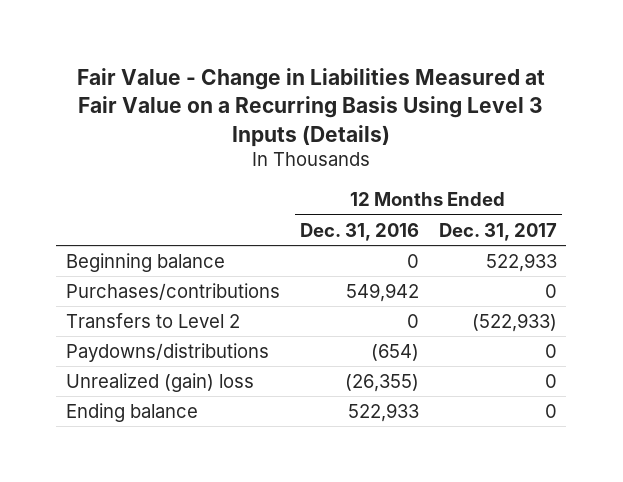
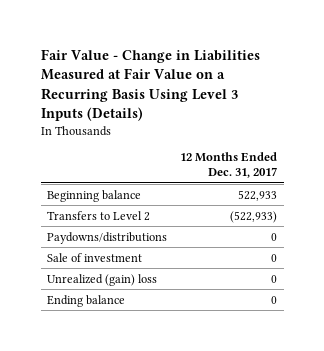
[299,222,419,241] Dec. 31, 2016 -> none
[66,282,281,300] Purchases/contributions -> none
none -> [47,252,143,262] Sale of investment

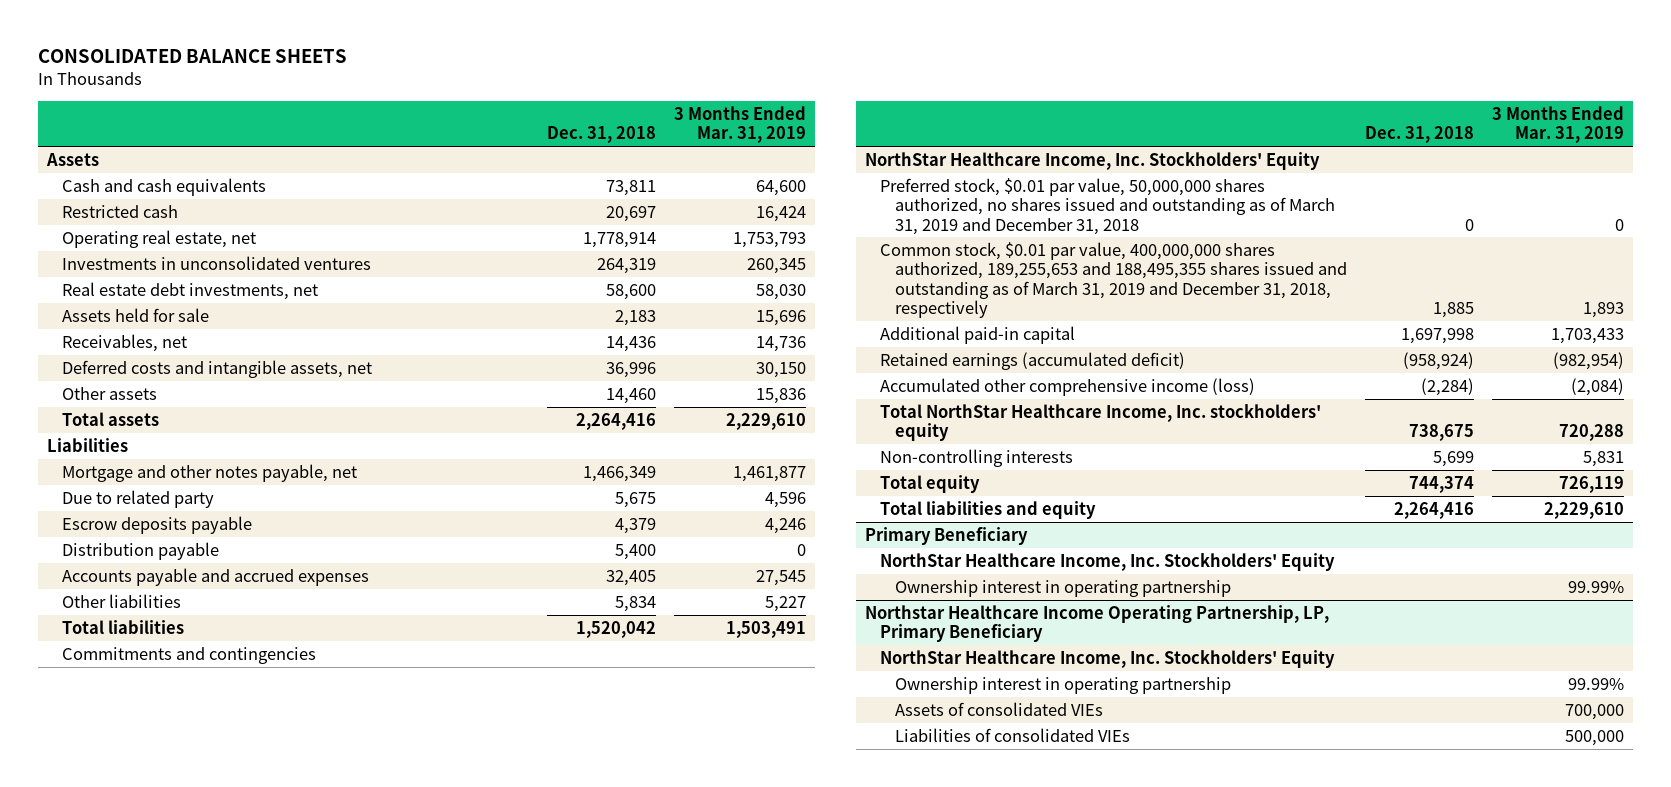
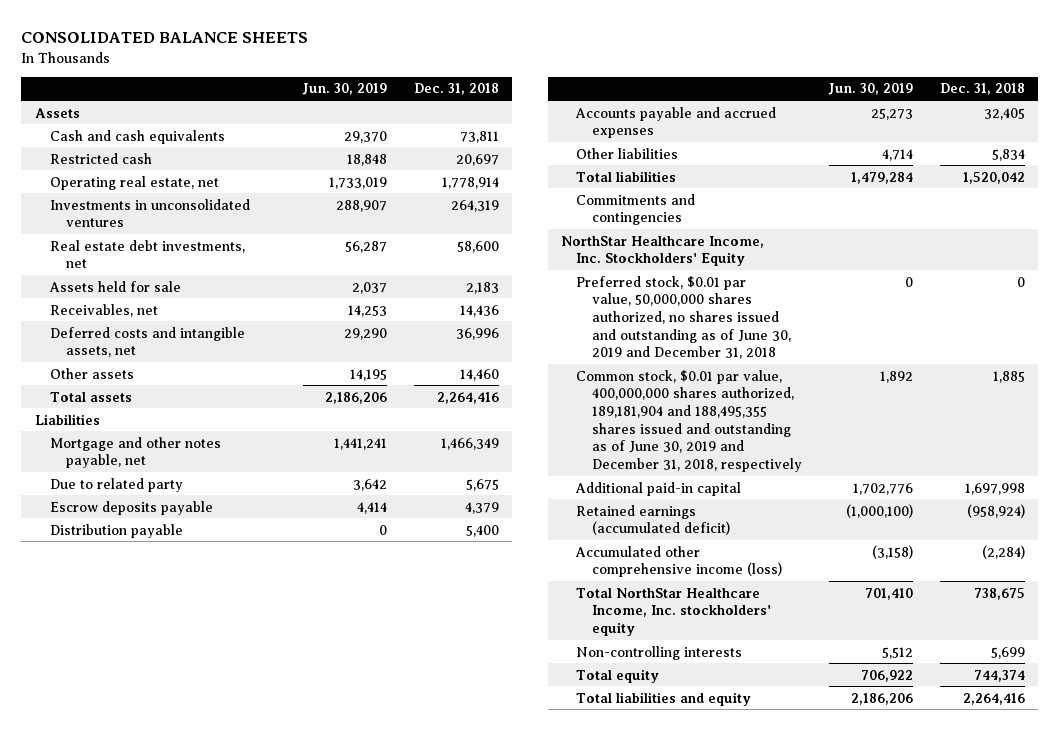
[673,105,806,144] 3 Months Ended Mar. 31, 2019 -> none
none -> [301,83,387,96] Jun. 30, 2019
[879,177,1335,235] Preferred stock, $0.01 par value, 50,000,000 shares authorized, no shares issued and outstanding as of March 31, 2019 and December 31, 2018 -> [576,275,791,360] Preferred stock, $0.01 par value, 50,000,000 shares authorized, no shares issued and outstanding as of June 30, 2019 and December 31, 2018
[879,241,1347,318] Common stock, $0.01 par value, 400,000,000 shares authorized, 189,255,653 and 188,495,355 shares issued and outstanding as of March 31, 2019 and December 31, 2018, respectively -> [576,369,802,472] Common stock, $0.01 par value, 400,000,000 shares authorized, 189,181,904 and 188,495,355 shares issued and outstanding as of June 30, 2019 and December 31, 2018, respectively
[864,526,1028,545] Primary Beneficiary -> none
[879,552,1335,571] NorthStar Healthcare Income, Inc. Stockholders' Equity -> none
[894,579,1231,597] Ownership interest in operating partnership -> none
[864,604,1329,643] Northstar Healthcare Income Operating Partnership, LP, Primary Beneficiary -> none
[879,649,1335,668] NorthStar Healthcare Income, Inc. Stockholders' Equity -> none
[894,676,1231,694] Ownership interest in operating partnership -> none
[894,701,1103,716] Assets of consolidated VIEs -> none
[894,727,1130,742] Liabilities of consolidated VIEs -> none

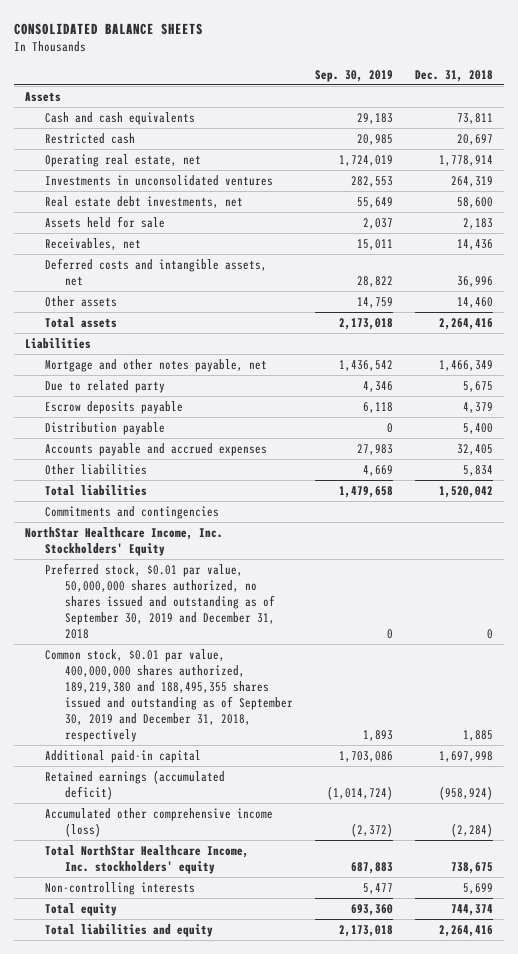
[301,83,387,96] Jun. 30, 2019 -> none
none -> [315,69,394,82] Sep. 30, 2019
[576,275,791,360] Preferred stock, $0.01 par value, 50,000,000 shares authorized, no shares issued and outstanding as of June 30, 2019 and December 31, 2018 -> [45,562,276,639] Preferred stock, $0.01 par value, 50,000,000 shares authorized, no shares issued and outstanding as of September 30, 2019 and December 31, 2018
[576,369,802,472] Common stock, $0.01 par value, 400,000,000 shares authorized, 189,181,904 and 188,495,355 shares issued and outstanding as of June 30, 2019 and December 31, 2018, respectively -> [45,648,294,742] Common stock, $0.01 par value, 400,000,000 shares authorized, 189,219,380 and 188,495,355 shares issued and outstanding as of September 30, 2019 and December 31, 2018, respectively

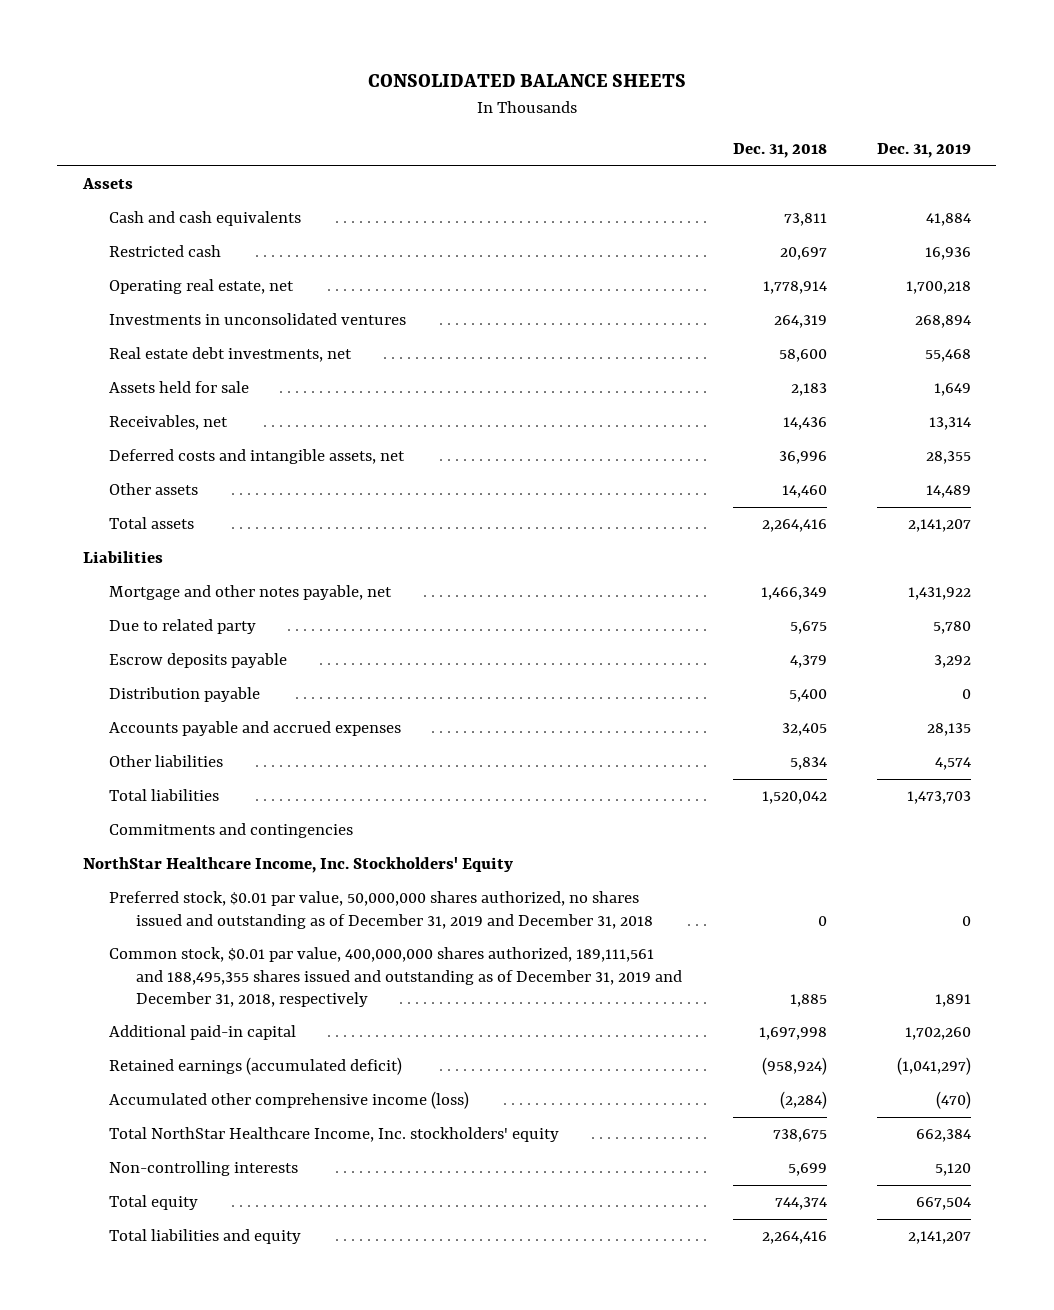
[315,69,394,82] Sep. 30, 2019 -> none
none -> [877,143,972,159] Dec. 31, 2019
[45,562,276,639] Preferred stock, $0.01 par value, 50,000,000 shares authorized, no shares issued and outstanding as of September 30, 2019 and December 31, 2018 -> [109,891,653,929] Preferred stock, $0.01 par value, 50,000,000 shares authorized, no shares issued and outstanding as of December 31, 2019 and December 31, 2018
[45,648,294,742] Common stock, $0.01 par value, 400,000,000 shares authorized, 189,219,380 and 188,495,355 shares issued and outstanding as of September 30, 2019 and December 31, 2018, respectively -> [109,947,682,1007] Common stock, $0.01 par value, 400,000,000 shares authorized, 189,111,561 and 188,495,355 shares issued and outstanding as of December 31, 2019 and December 31, 2018, respectively

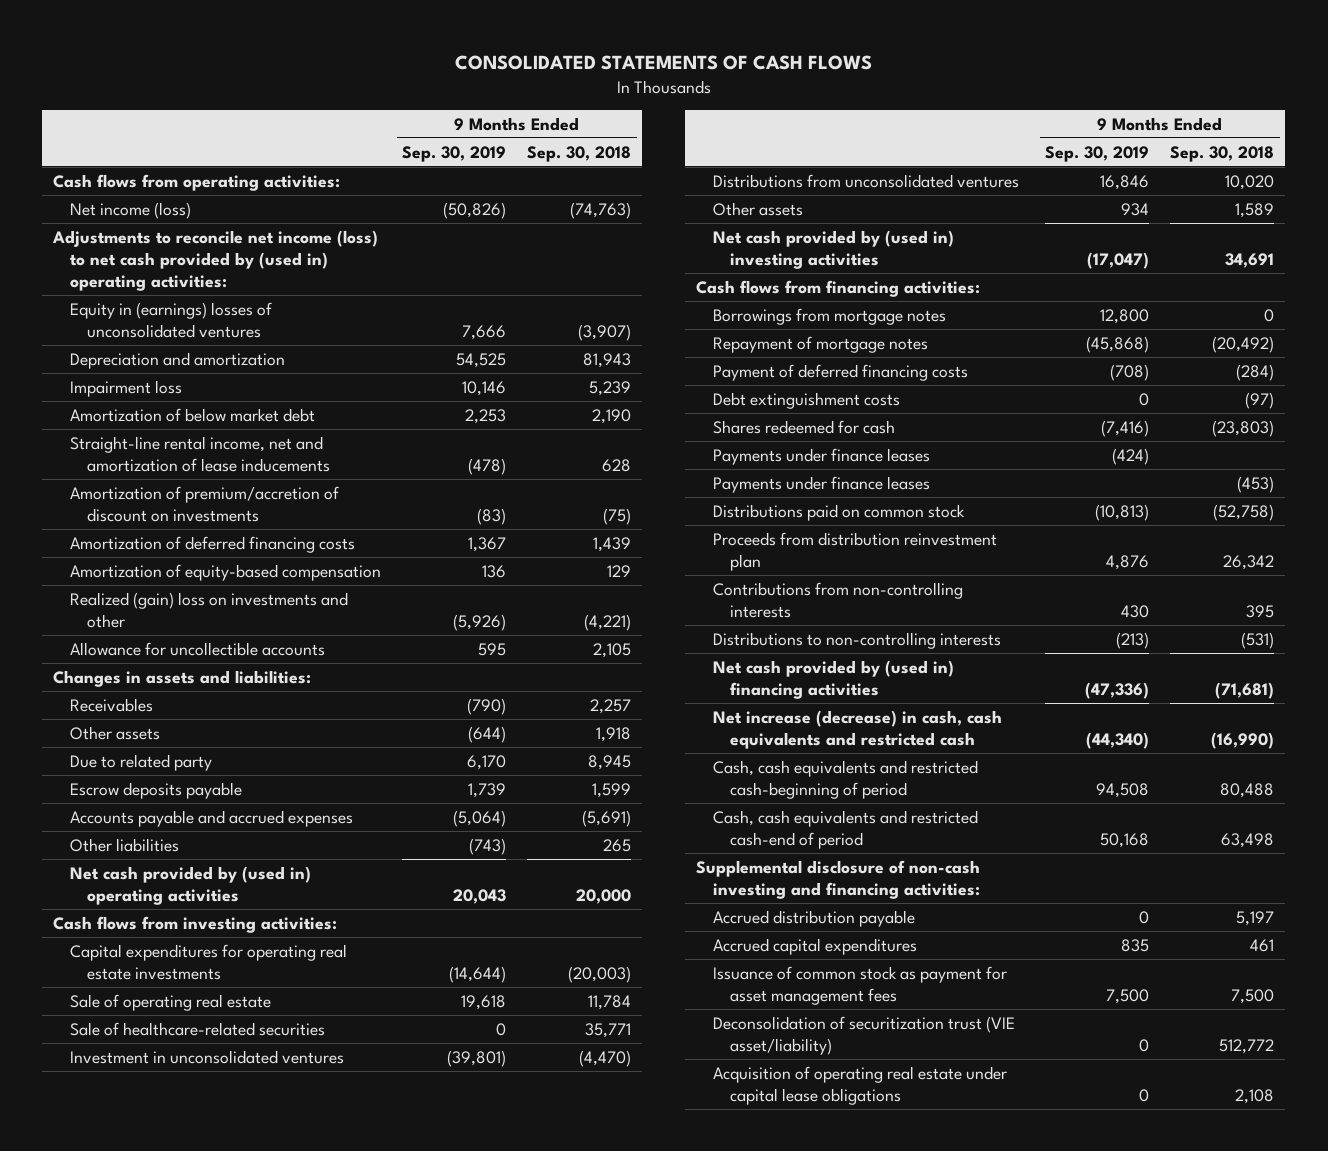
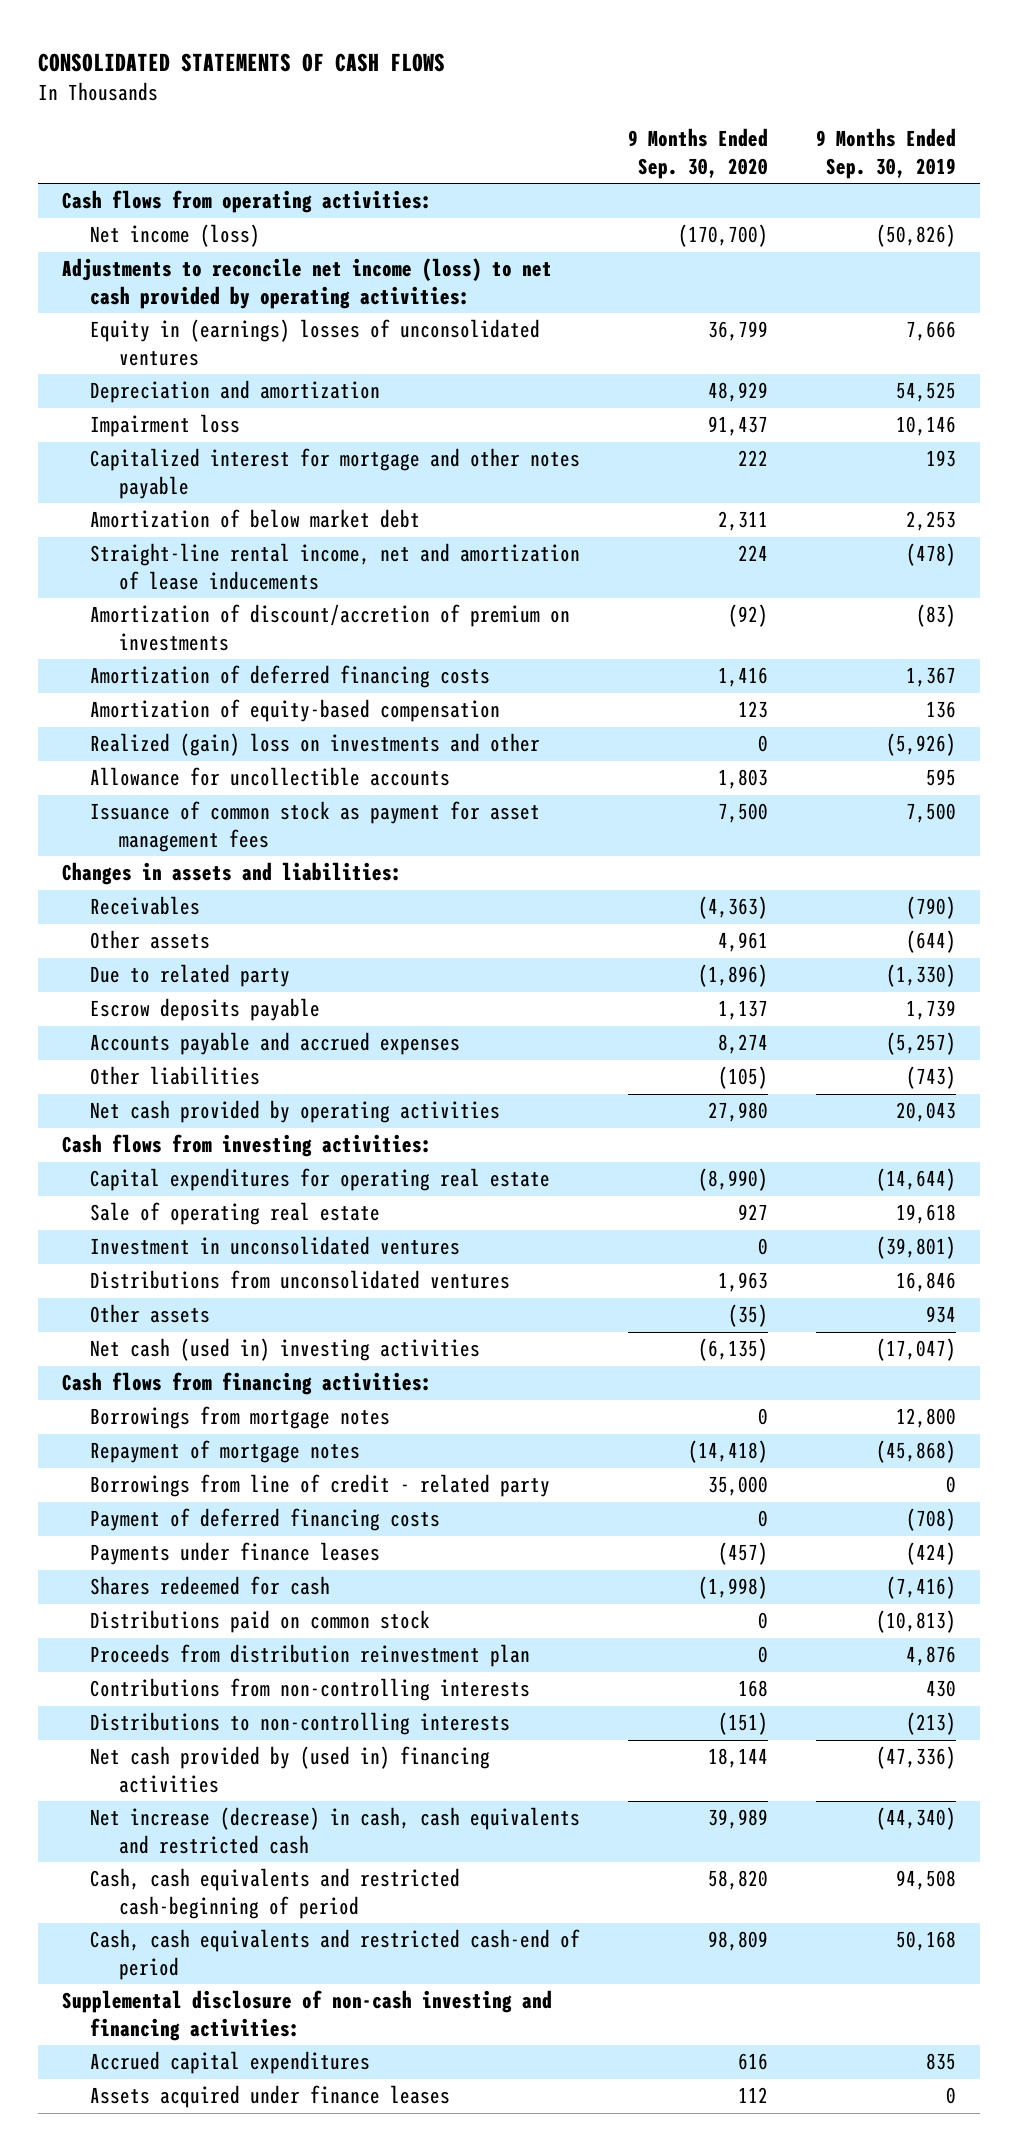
[527,145,632,162] Sep. 30, 2018 -> none
none -> [628,128,769,179] 9 Months Ended Sep. 30, 2020
[52,229,379,291] Adjustments to reconcile net income (loss) to net cash provided by (used in) operating activities: -> [62,258,553,309] Adjustments to reconcile net income (loss) to net cash provided by operating activities:
none -> [90,448,581,499] Capitalized interest for mortgage and other notes payable
[70,485,340,522] Amortization of premium/accretion of discount on investments -> [90,604,571,651] Amortization of discount/accretion of premium on investments
[713,965,1008,1005] Issuance of common stock as payment for asset management fees -> [90,801,541,852] Issuance of common stock as payment for asset management fees
[467,754,507,770] 6,170 -> [886,964,957,988] (1,330)
[453,809,507,827] (5,064) -> [886,1032,957,1056] (5,257)
[70,865,312,905] Net cash provided by (used in) operating activities -> [90,1100,501,1124] Net cash provided by operating activities
[70,943,348,980] Capital expenditures for operating real estate investments -> [90,1168,551,1192] Capital expenditures for operating real estate
[70,1021,326,1036] Sale of healthcare-related securities -> none
[713,229,955,269] Net cash provided by (used in) investing activities -> [90,1338,481,1362] Net cash (used in) investing activities
none -> [90,1474,551,1498] Borrowings from line of credit - related party
[713,391,901,409] Debt extinguishment costs -> none
[713,475,931,493] Payments under finance leases -> none
[713,419,896,434] Shares redeemed for cash -> [90,1576,331,1596] Shares redeemed for cash
[713,909,916,927] Accrued distribution payable -> none
[713,1015,1016,1055] Deconsolidation of securitization trust (VIE asset/liability) -> none
[713,1065,1008,1105] Acquisition of operating real estate under capital lease obligations -> none
none -> [90,2085,451,2109] Assets acquired under finance leases

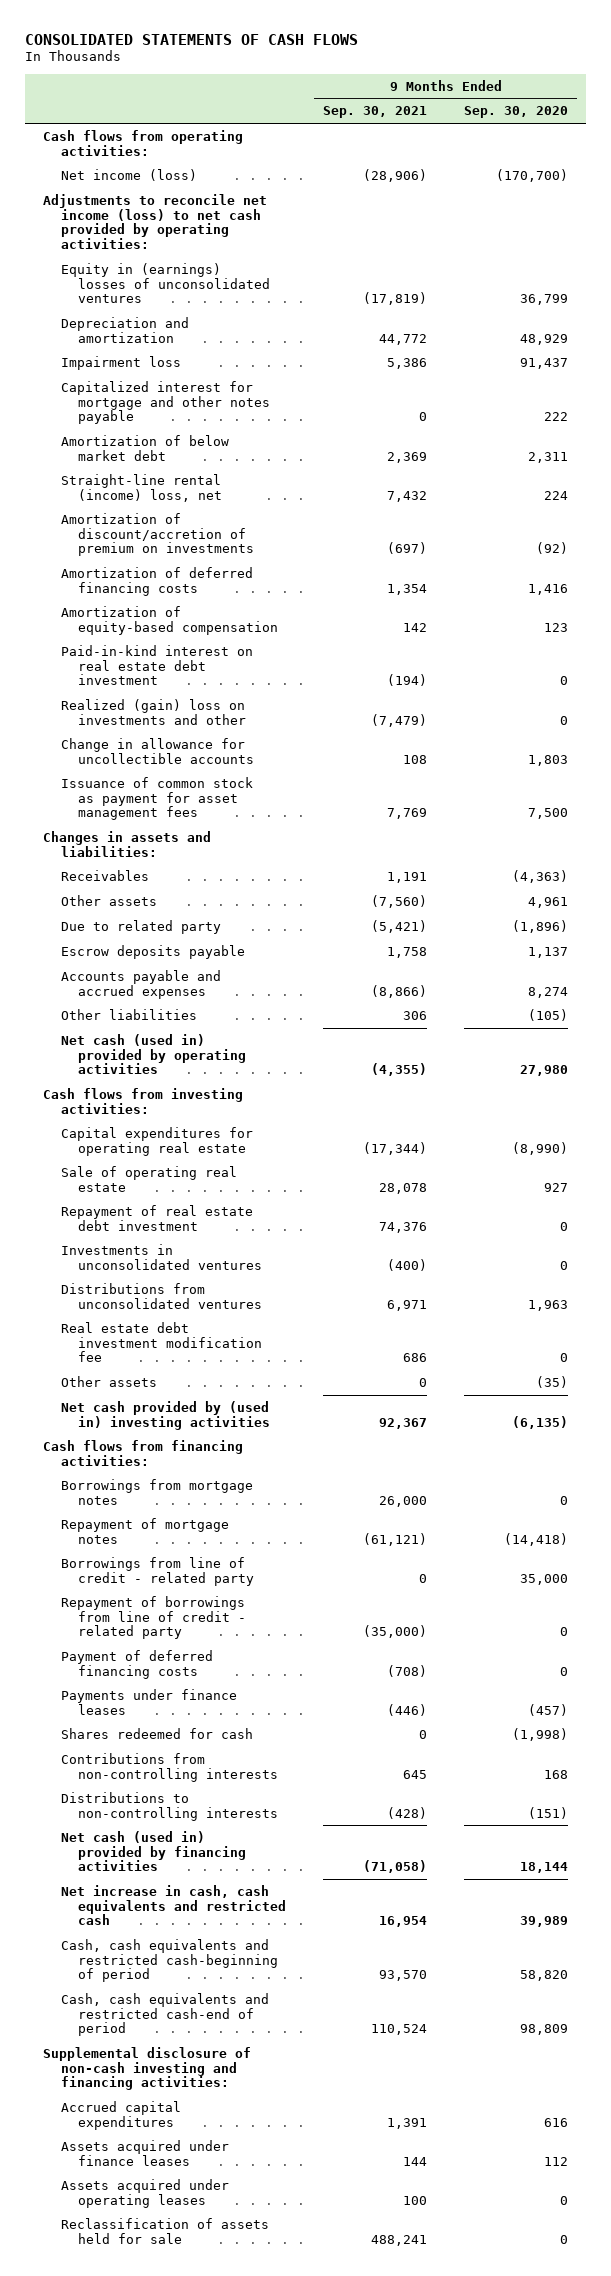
[816,128,957,179] 9 Months Ended Sep. 30, 2019 -> none
none -> [323,106,428,119] Sep. 30, 2021
[90,543,581,590] Straight-line rental income, net and amortization of lease inducements -> [60,473,223,502] Straight-line rental (income) loss, net
none -> [60,644,253,686] Paid-in-kind interest on real estate debt investment
[90,767,451,787] Allowance for uncollectible accounts -> [60,737,255,764] Change in allowance for uncollectible accounts
[90,1100,501,1124] Net cash provided by operating activities -> [60,1033,247,1075] Net cash (used in) provided by operating activities
none -> [60,1204,253,1231] Repayment of real estate debt investment
[90,1236,461,1256] Investment in unconsolidated ventures -> [60,1243,263,1270] Investments in unconsolidated ventures
none -> [60,1321,263,1363] Real estate debt investment modification fee
[90,1338,481,1362] Net cash (used in) investing activities -> [60,1400,271,1430] Net cash provided by (used in) investing activities
none -> [60,1595,247,1640] Repayment of borrowings from line of credit - related party
[90,1610,431,1634] Distributions paid on common stock -> none
[90,1644,531,1668] Proceeds from distribution reinvestment plan -> none
[90,1746,491,1793] Net cash provided by (used in) financing activities -> [60,1830,247,1872] Net cash (used in) provided by financing activities
[90,1807,581,1854] Net increase (decrease) in cash, cash equivalents and restricted cash -> [60,1884,287,1926] Net increase in cash, cash equivalents and restricted cash
none -> [60,2178,229,2208] Assets acquired under operating leases
none -> [60,2217,269,2244] Reclassification of assets held for sale

